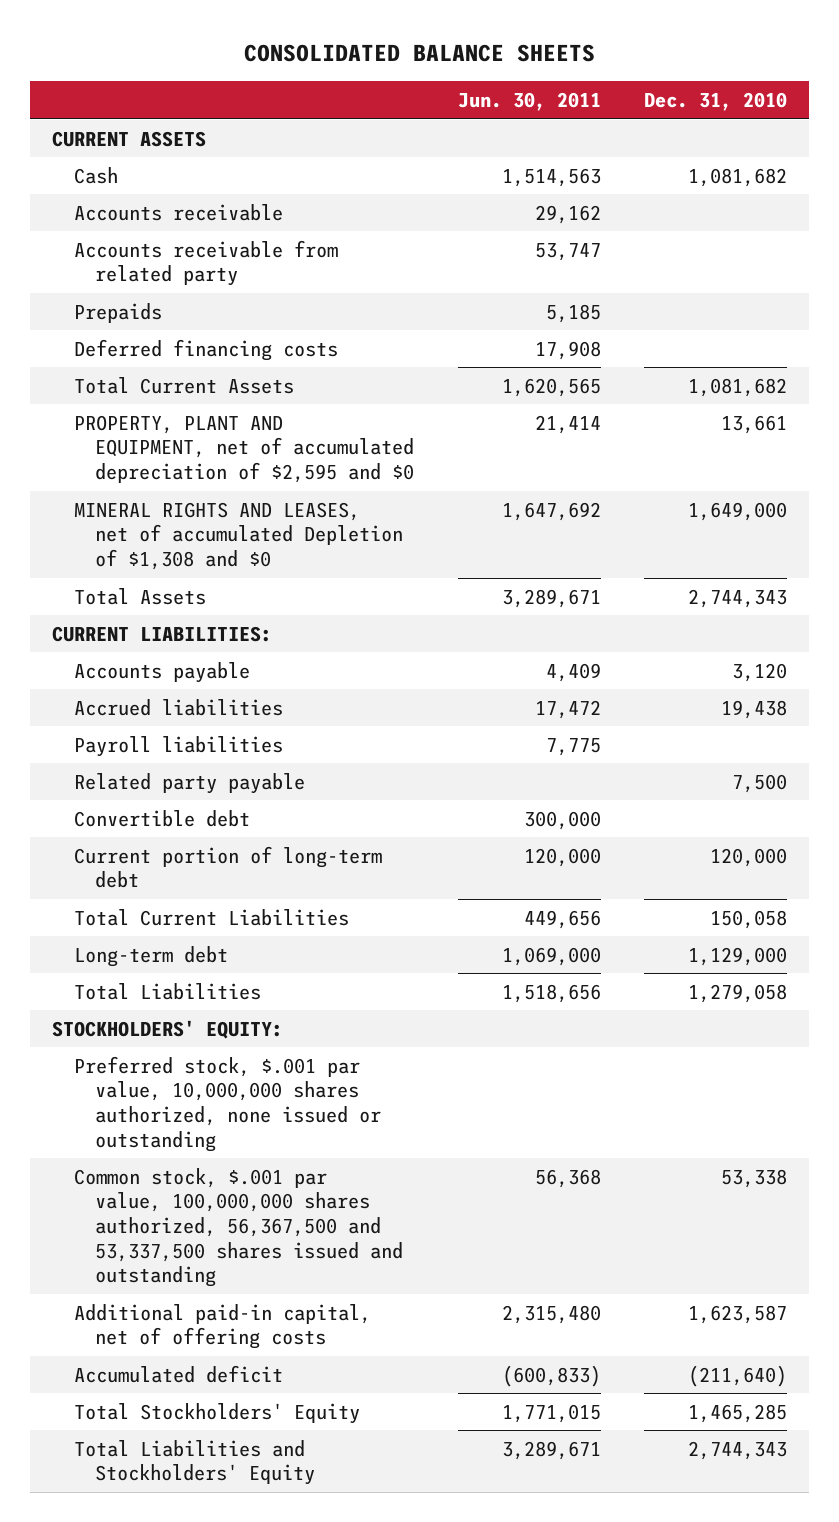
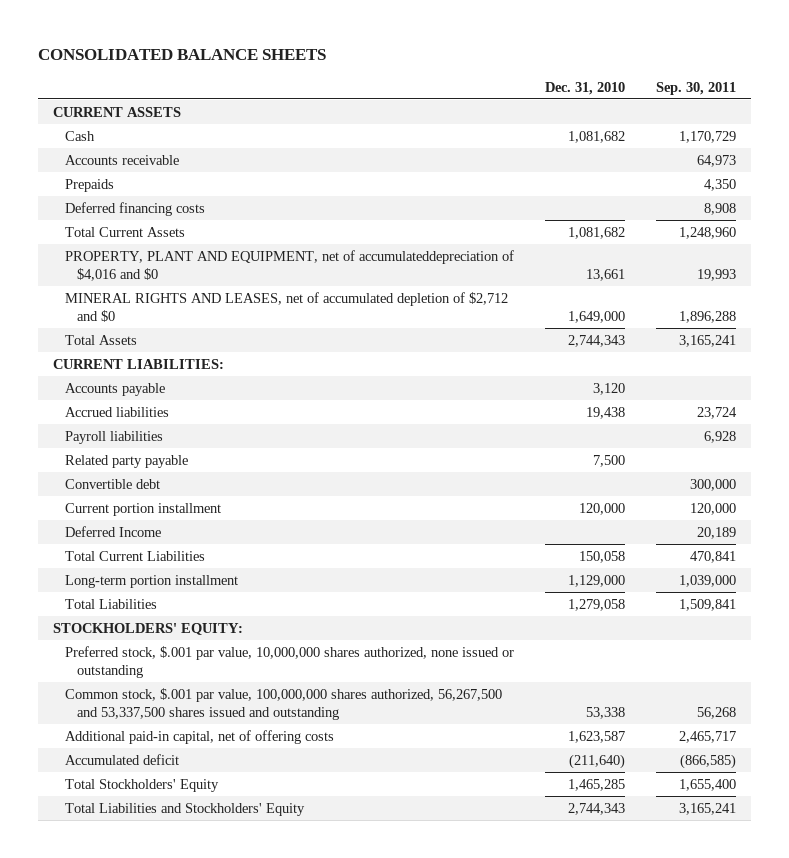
[457,92,601,112] Jun. 30, 2011 -> none
none -> [655,81,736,95] Sep. 30, 2011
[73,239,338,287] Accounts receivable from related party -> none
[73,414,415,483] PROPERTY, PLANT AND EQUIPMENT, net of accumulated depreciation of $2,595 and $0 -> [64,249,514,281] PROPERTY, PLANT AND EQUIPMENT, net of accumulateddepreciation of $4,016 and $0
[73,501,404,570] MINERAL RIGHTS AND LEASES, net of accumulated Depletion of $1,308 and $0 -> [64,291,508,322] MINERAL RIGHTS AND LEASES, net of accumulated depletion of $2,712 and $0
[73,845,382,889] Current portion of long-term debt -> [64,502,221,516] Current portion installment
none -> [64,525,161,537] Deferred Income
[73,945,228,967] Long-term debt -> [64,574,238,588] Long-term portion installment
[73,1167,404,1288] Common stock, $.001 par value, 100,000,000 shares authorized, 56,367,500 and 53,337,500 shares issued and outstanding -> [64,687,502,720] Common stock, $.001 par value, 100,000,000 shares authorized, 56,267,500 and 53,337,500 shares issued and outstanding

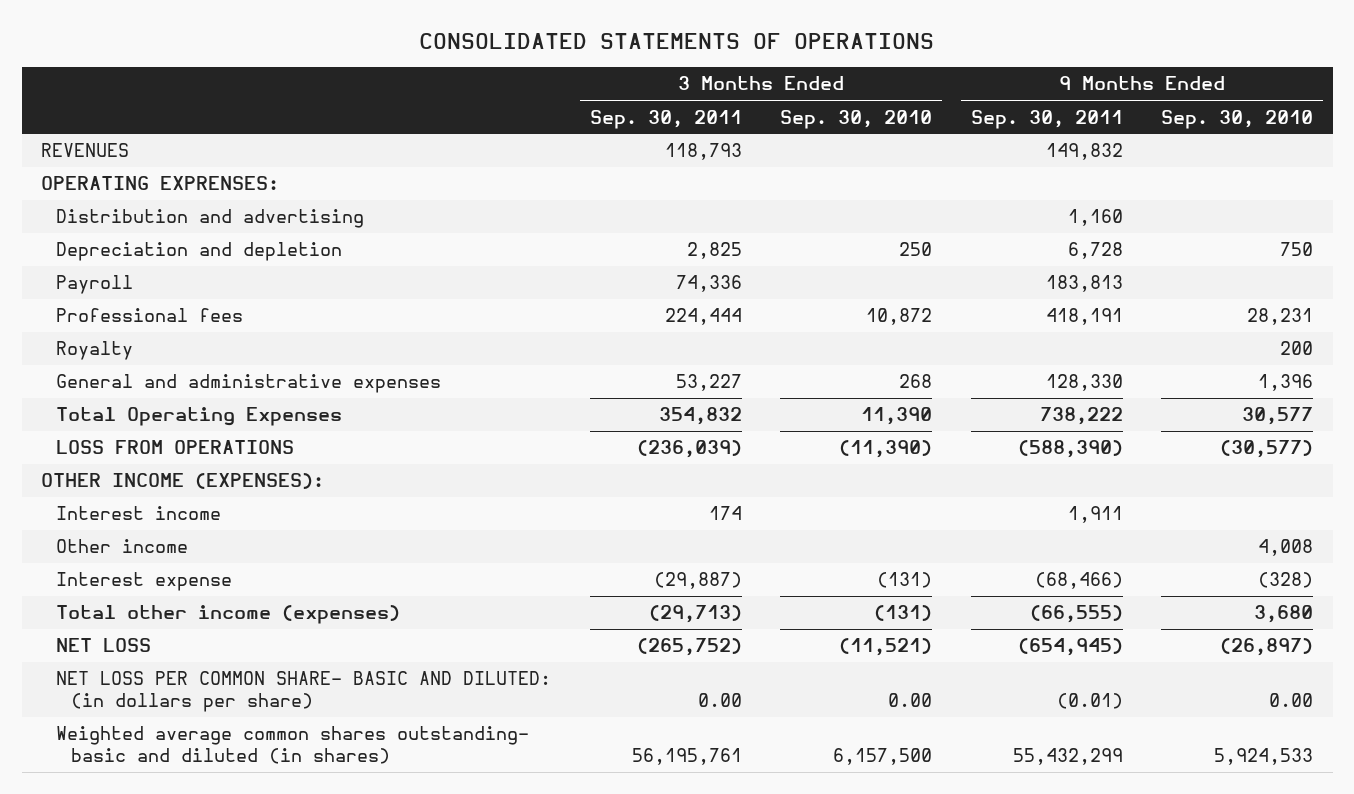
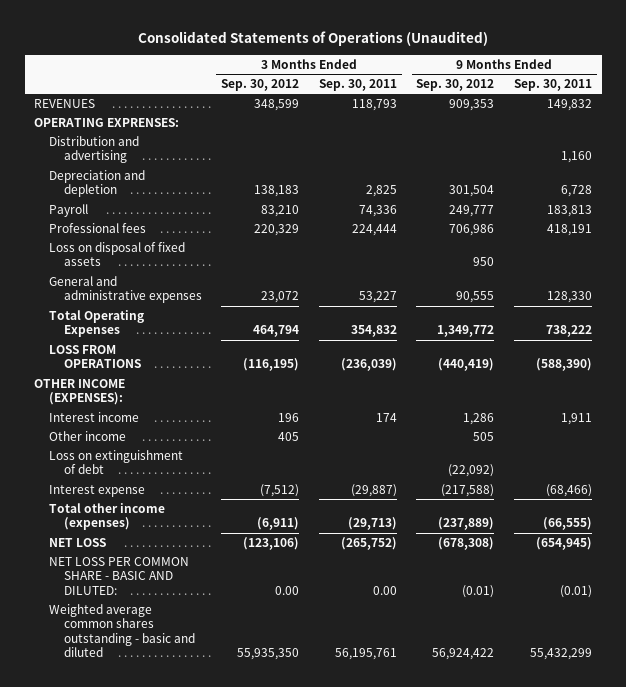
[419,33,935,50] CONSOLIDATED STATEMENTS OF OPERATIONS -> [138,31,489,47] Consolidated Statements of Operations (Unaudited)
[780,109,933,129] Sep. 30, 2010 -> none
[1161,109,1314,129] Sep. 30, 2010 -> none
none -> [221,79,300,92] Sep. 30, 2012
none -> [416,79,495,92] Sep. 30, 2012
[55,341,133,361] Royalty -> none
none -> [48,241,185,267] Loss on disposal of fixed assets
none -> [48,449,183,475] Loss on extinguishment of debt
[55,671,551,713] NET LOSS PER COMMON SHARE- BASIC AND DILUTED: (in dollars per share) -> [48,556,189,595] NET LOSS PER COMMON SHARE - BASIC AND DILUTED:
[55,726,529,765] Weighted average common shares outstanding- basic and diluted (in shares) -> [48,603,195,658] Weighted average common shares outstanding - basic and diluted

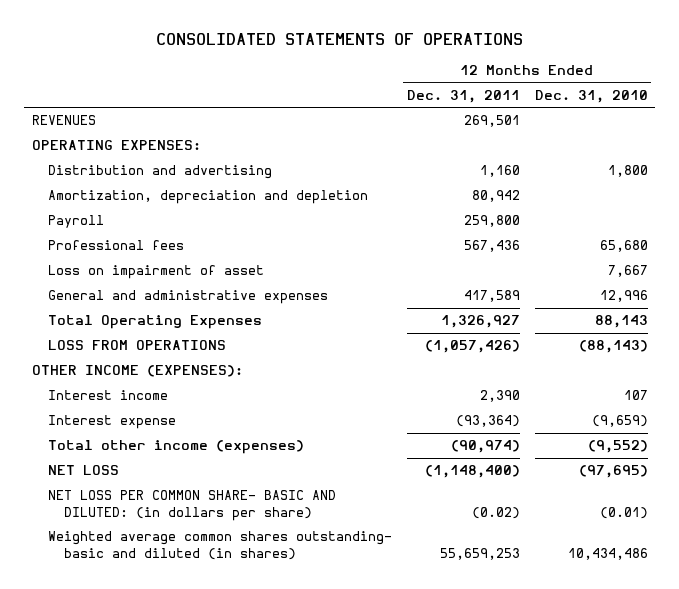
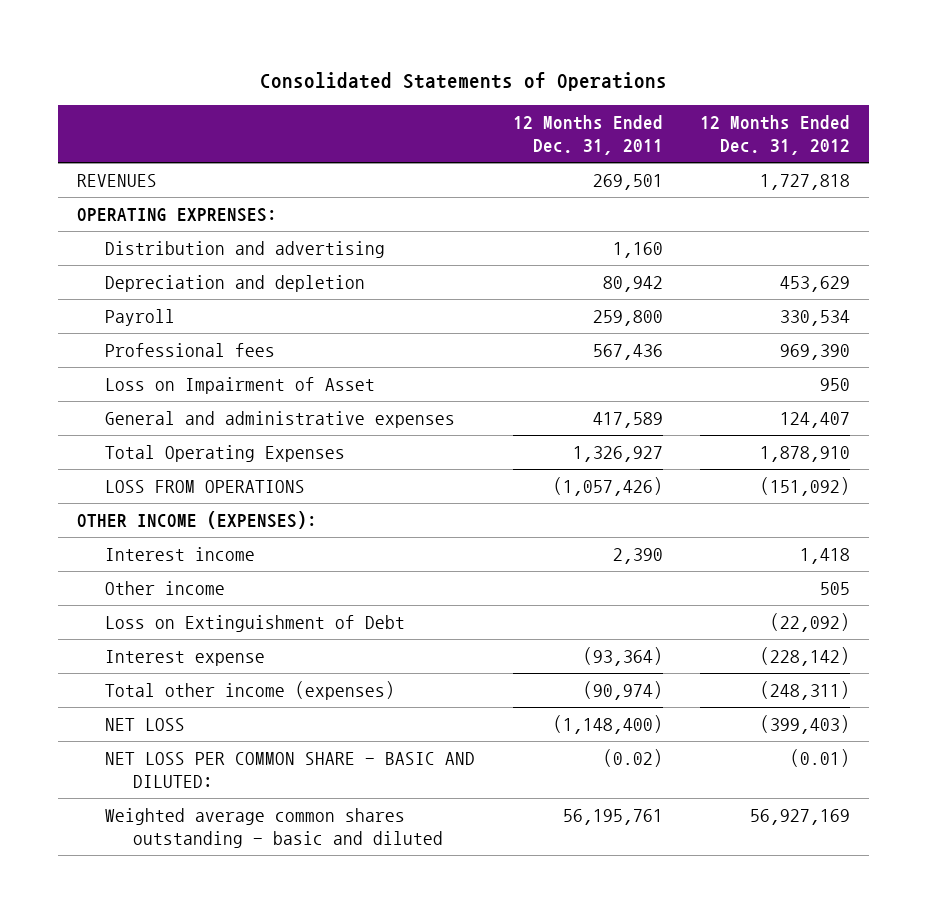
[155,32,523,45] CONSOLIDATED STATEMENTS OF OPERATIONS -> [259,71,667,91] Consolidated Statements of Operations
[534,89,648,103] Dec. 31, 2010 -> none
none -> [700,114,851,156] 12 Months Ended Dec. 31, 2012
[31,140,201,151] OPERATING EXPENSES: -> [76,207,277,222] OPERATING EXPRENSES:
[47,190,368,205] Amortization, depreciation and depletion -> [105,274,366,292] Depreciation and depletion
[47,265,264,280] Loss on impairment of asset -> [105,376,376,394] Loss on Impairment of Asset
none -> [105,580,226,595] Other income
none -> [105,614,406,632] Loss on Extinguishment of Debt
[47,490,336,521] NET LOSS PER COMMON SHARE- BASIC AND DILUTED: (in dollars per share) -> [105,751,476,789] NET LOSS PER COMMON SHARE - BASIC AND DILUTED:
[47,531,392,560] Weighted average common shares outstanding- basic and diluted (in shares) -> [105,807,444,849] Weighted average common shares outstanding - basic and diluted
[439,547,520,560] 55,659,253 -> [562,808,663,825] 56,195,761

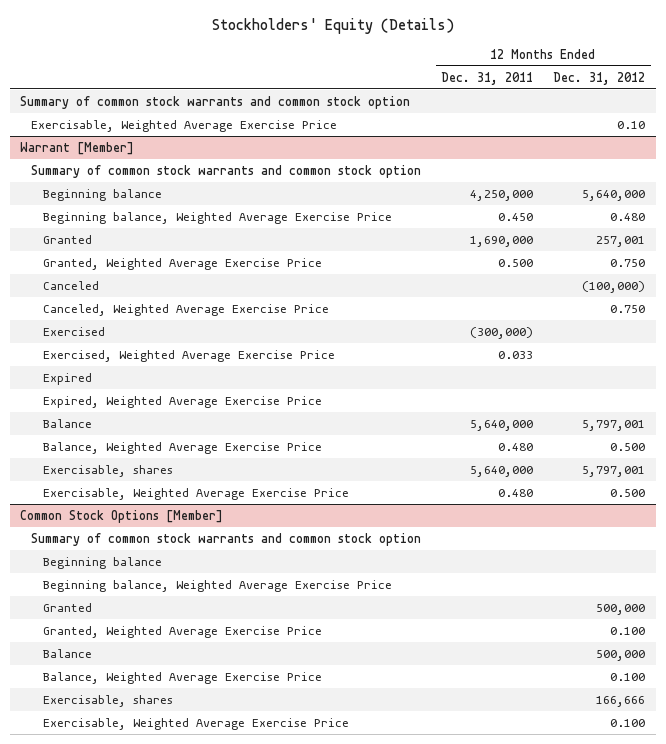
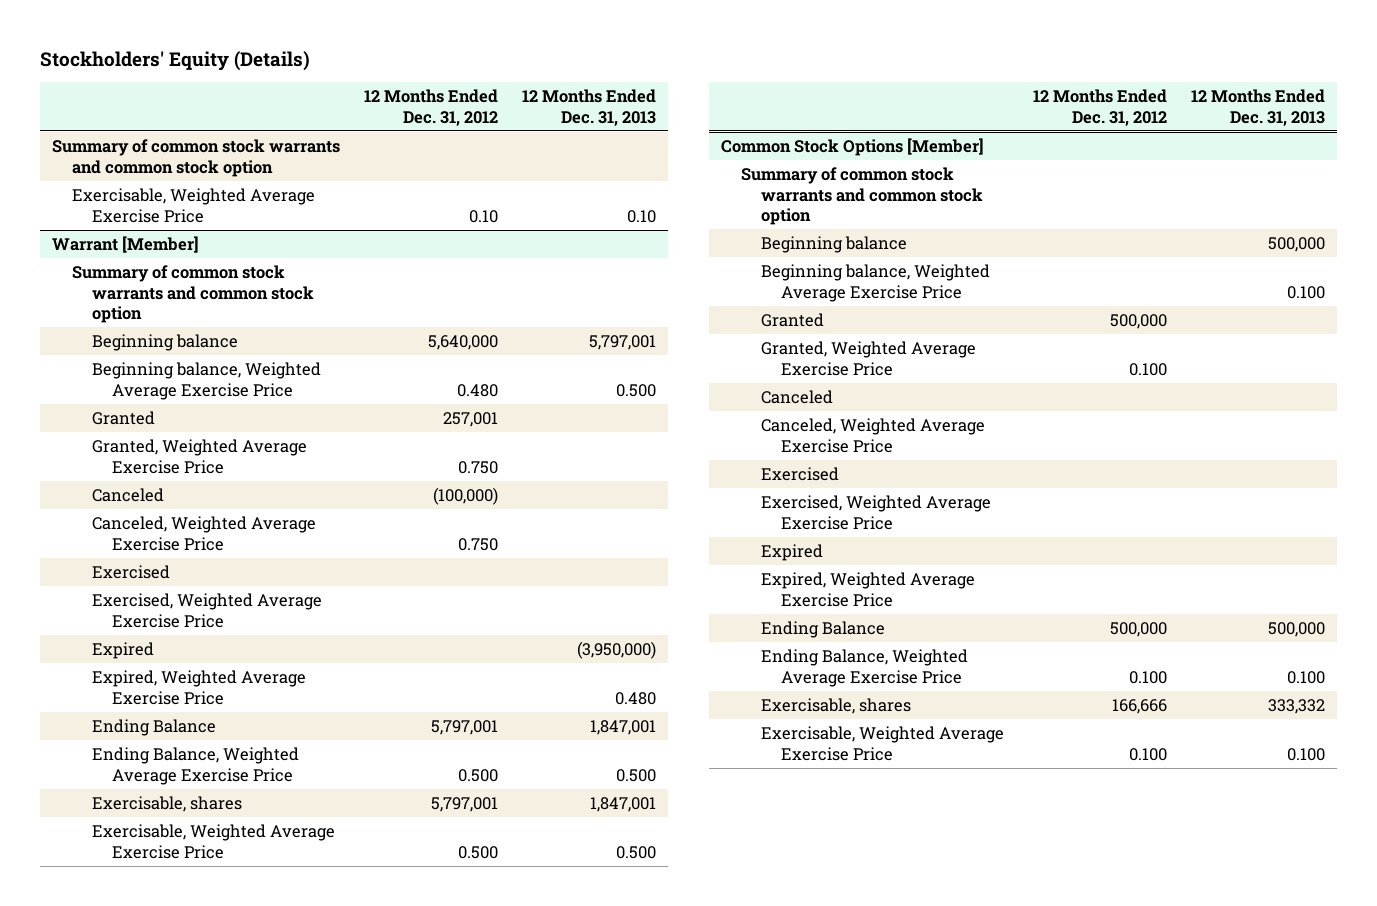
[441,71,534,85] Dec. 31, 2011 -> none
none -> [521,89,656,126] 12 Months Ended Dec. 31, 2013
[42,418,92,428] Balance -> [91,718,216,736] Ending Balance
[42,441,322,454] Balance, Weighted Average Exercise Price -> [91,746,299,785] Ending Balance, Weighted Average Exercise Price
none -> [760,389,833,404] Canceled
none -> [760,417,985,453] Canceled, Weighted Average Exercise Price
none -> [760,466,839,481] Exercised
none -> [760,494,991,530] Exercised, Weighted Average Exercise Price
none -> [760,543,823,561] Expired
none -> [760,571,975,607] Expired, Weighted Average Exercise Price
[42,648,92,658] Balance -> [760,620,885,638] Ending Balance
[42,671,322,684] Balance, Weighted Average Exercise Price -> [760,648,968,687] Ending Balance, Weighted Average Exercise Price

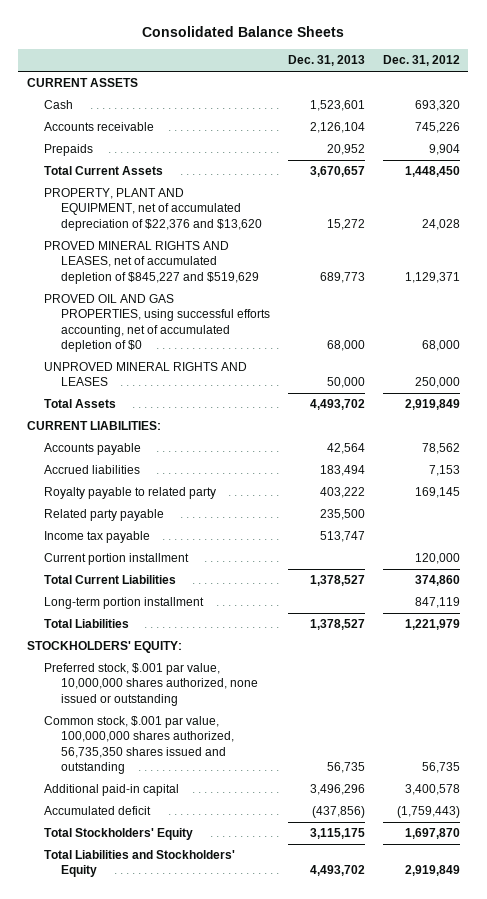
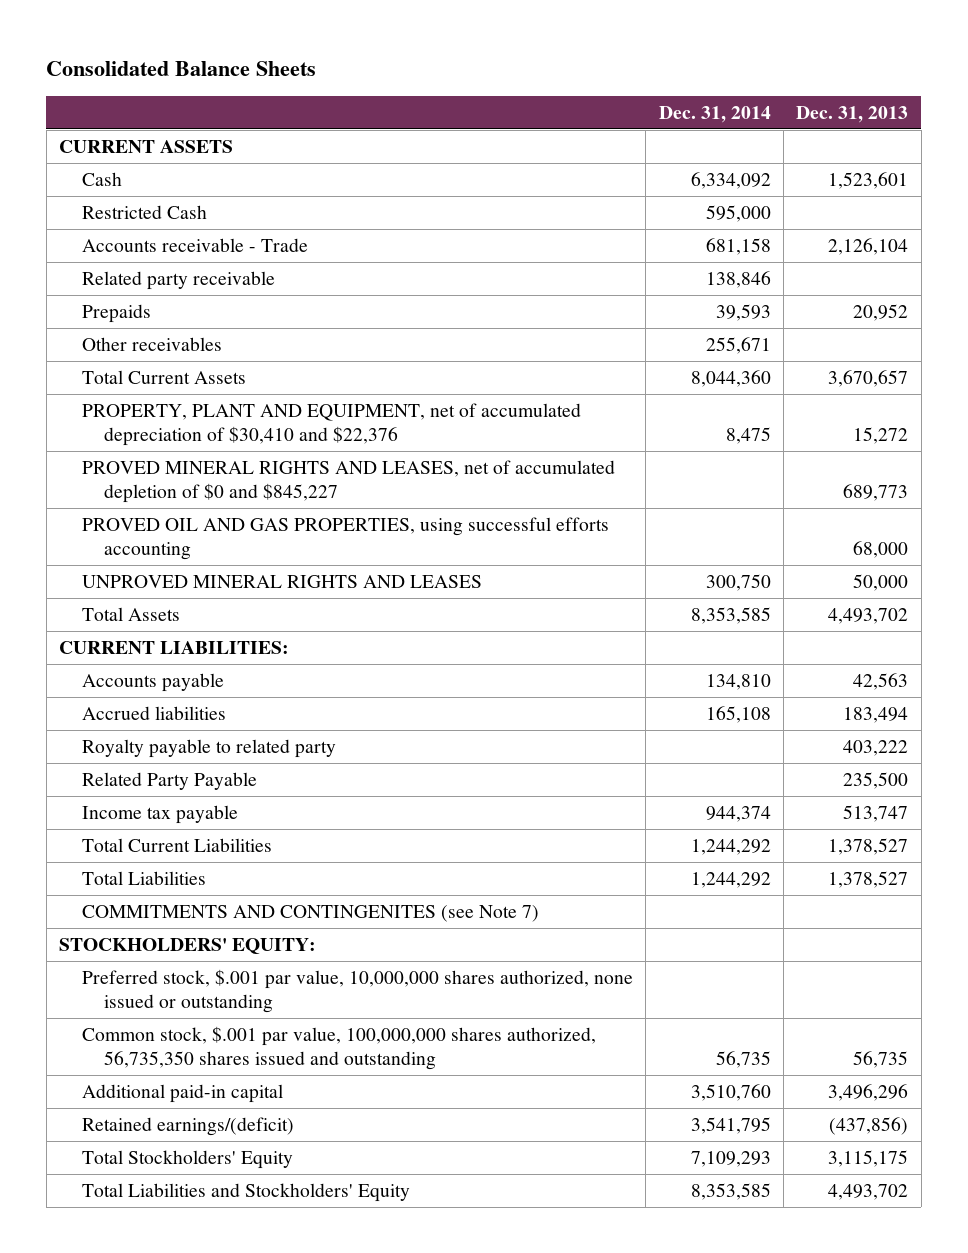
[382,55,460,67] Dec. 31, 2012 -> none
none -> [658,105,771,123] Dec. 31, 2014
none -> [81,204,207,219] Restricted Cash
[44,121,155,131] Accounts receivable -> [81,237,308,252] Accounts receivable - Trade
none -> [81,270,275,290] Related party receivable
none -> [81,336,222,351] Other receivables
[44,187,263,231] PROPERTY, PLANT AND EQUIPMENT, net of accumulated depreciation of $22,376 and $13,620 -> [81,402,581,446] PROPERTY, PLANT AND EQUIPMENT, net of accumulated depreciation of $30,410 and $22,376
[44,240,260,284] PROVED MINERAL RIGHTS AND LEASES, net of accumulated depletion of $845,227 and $519,629 -> [81,459,615,503] PROVED MINERAL RIGHTS AND LEASES, net of accumulated depletion of $0 and $845,227
[44,293,271,353] PROVED OIL AND GAS PROPERTIES, using successful efforts accounting, net of accumulated depletion of $0 -> [81,516,609,560] PROVED OIL AND GAS PROPERTIES, using successful efforts accounting
[327,442,366,454] 42,564 -> [853,672,909,690] 42,563
[44,508,165,521] Related party payable -> [81,771,257,790] Related Party Payable
[44,552,190,565] Current portion installment -> none
[44,596,205,609] Long-term portion installment -> none
none -> [81,904,539,922] COMMITMENTS AND CONTINGENITES (see Note 7)
[44,805,152,815] Accumulated deficit -> [81,1116,294,1136] Retained earnings/(deficit)

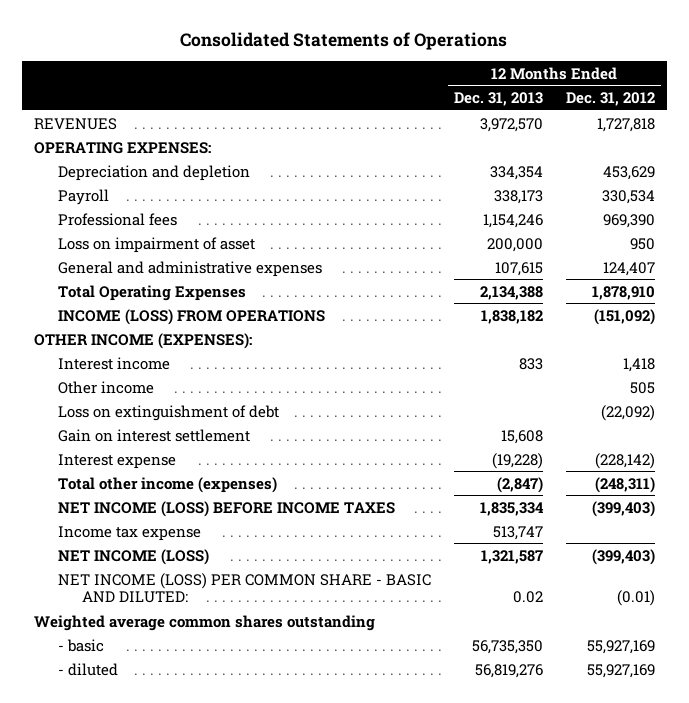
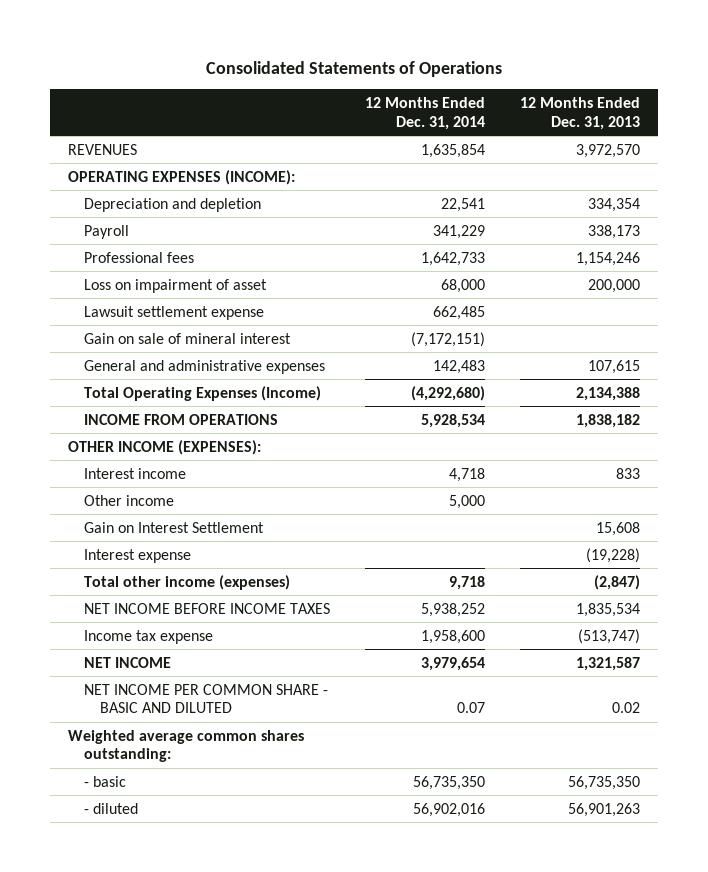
[565,91,655,106] Dec. 31, 2012 -> none
none -> [364,96,485,130] 12 Months Ended Dec. 31, 2014
[33,141,211,154] OPERATING EXPENSES: -> [67,169,295,185] OPERATING EXPENSES (INCOME):
none -> [83,305,264,320] Lawsuit settlement expense
none -> [83,332,291,344] Gain on sale of mineral interest
[57,284,246,301] Total Operating Expenses -> [83,385,321,401] Total Operating Expenses (Income)
[57,308,325,325] INCOME (LOSS) FROM OPERATIONS -> [83,413,278,425] INCOME FROM OPERATIONS
[57,404,279,421] Loss on extinguishment of debt -> none
[57,428,250,442] Gain on interest settlement -> [83,521,264,533] Gain on Interest Settlement
[57,500,395,517] NET INCOME (LOSS) BEFORE INCOME TAXES -> [83,602,330,614] NET INCOME BEFORE INCOME TAXES
[479,501,544,516] 1,835,334 -> [576,602,641,617] 1,835,534
[492,525,543,540] 513,747 -> [578,628,641,644] (513,747)
[57,548,209,565] NET INCOME (LOSS) -> [83,656,171,668] NET INCOME
[57,572,431,604] NET INCOME (LOSS) PER COMMON SHARE - BASIC AND DILUTED: -> [83,683,328,714] NET INCOME PER COMMON SHARE - BASIC AND DILUTED
[33,614,375,631] Weighted average common shares outstanding -> [67,729,304,763] Weighted average common shares outstanding:
[474,663,543,678] 56,819,276 -> [568,802,641,817] 56,901,263

